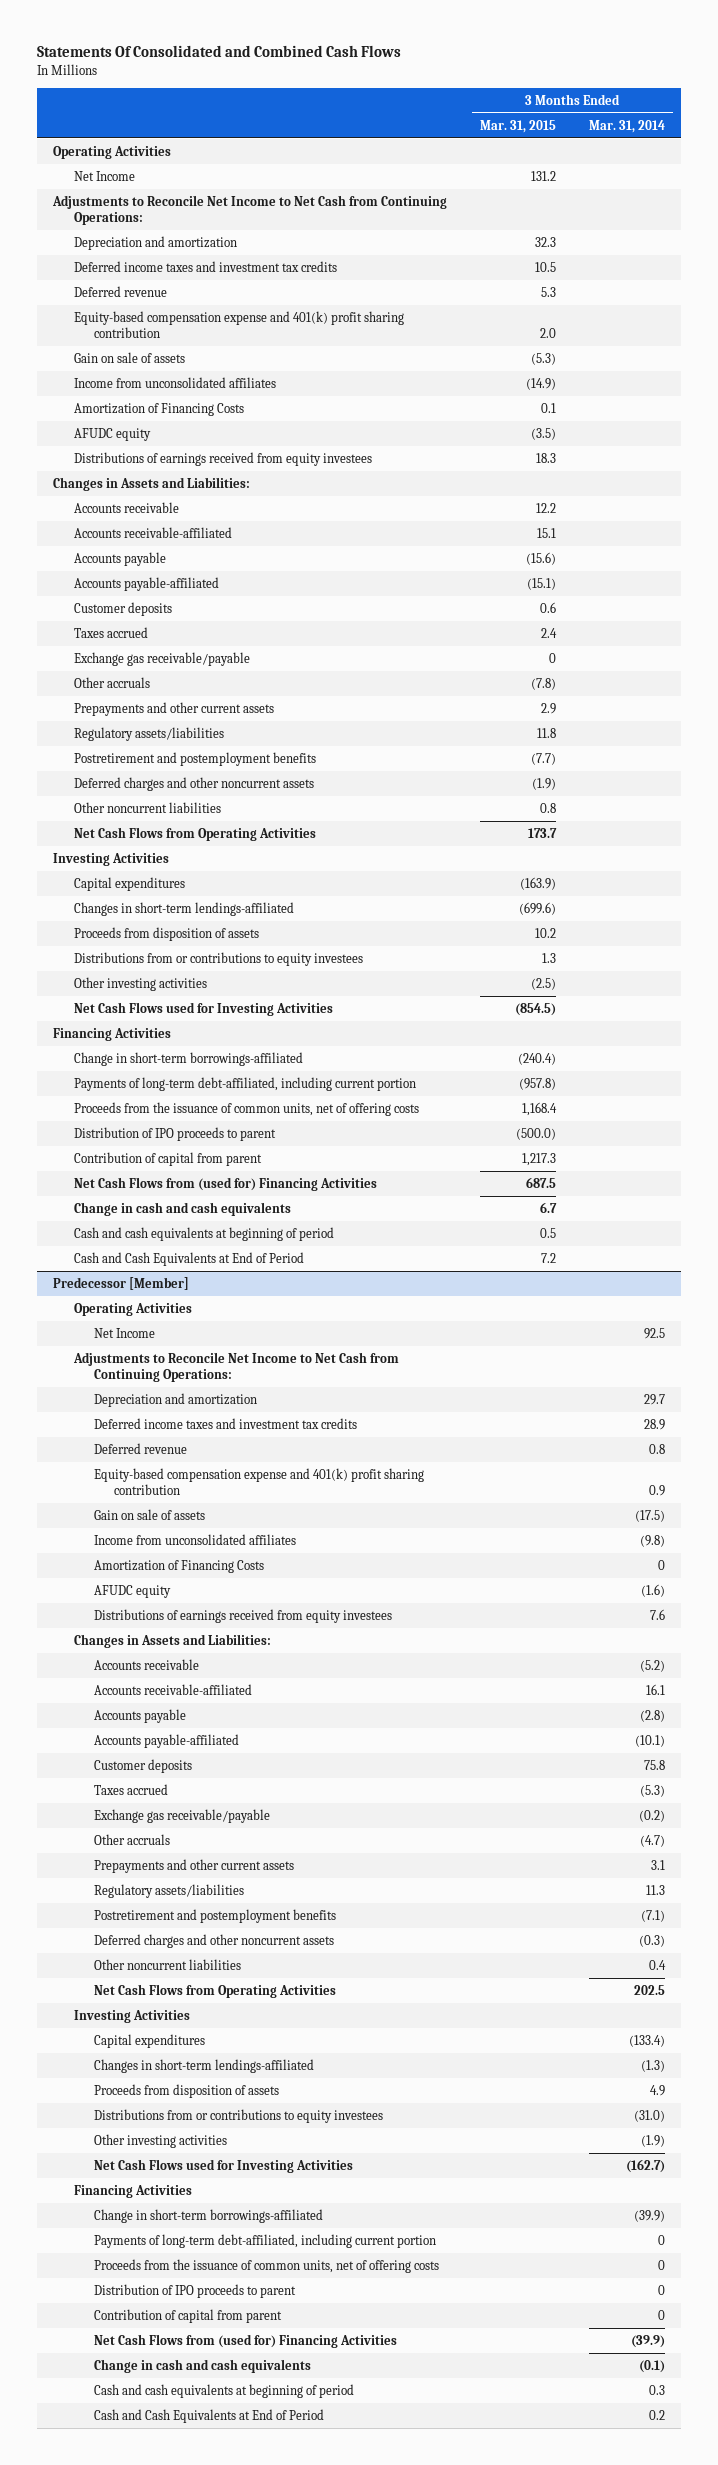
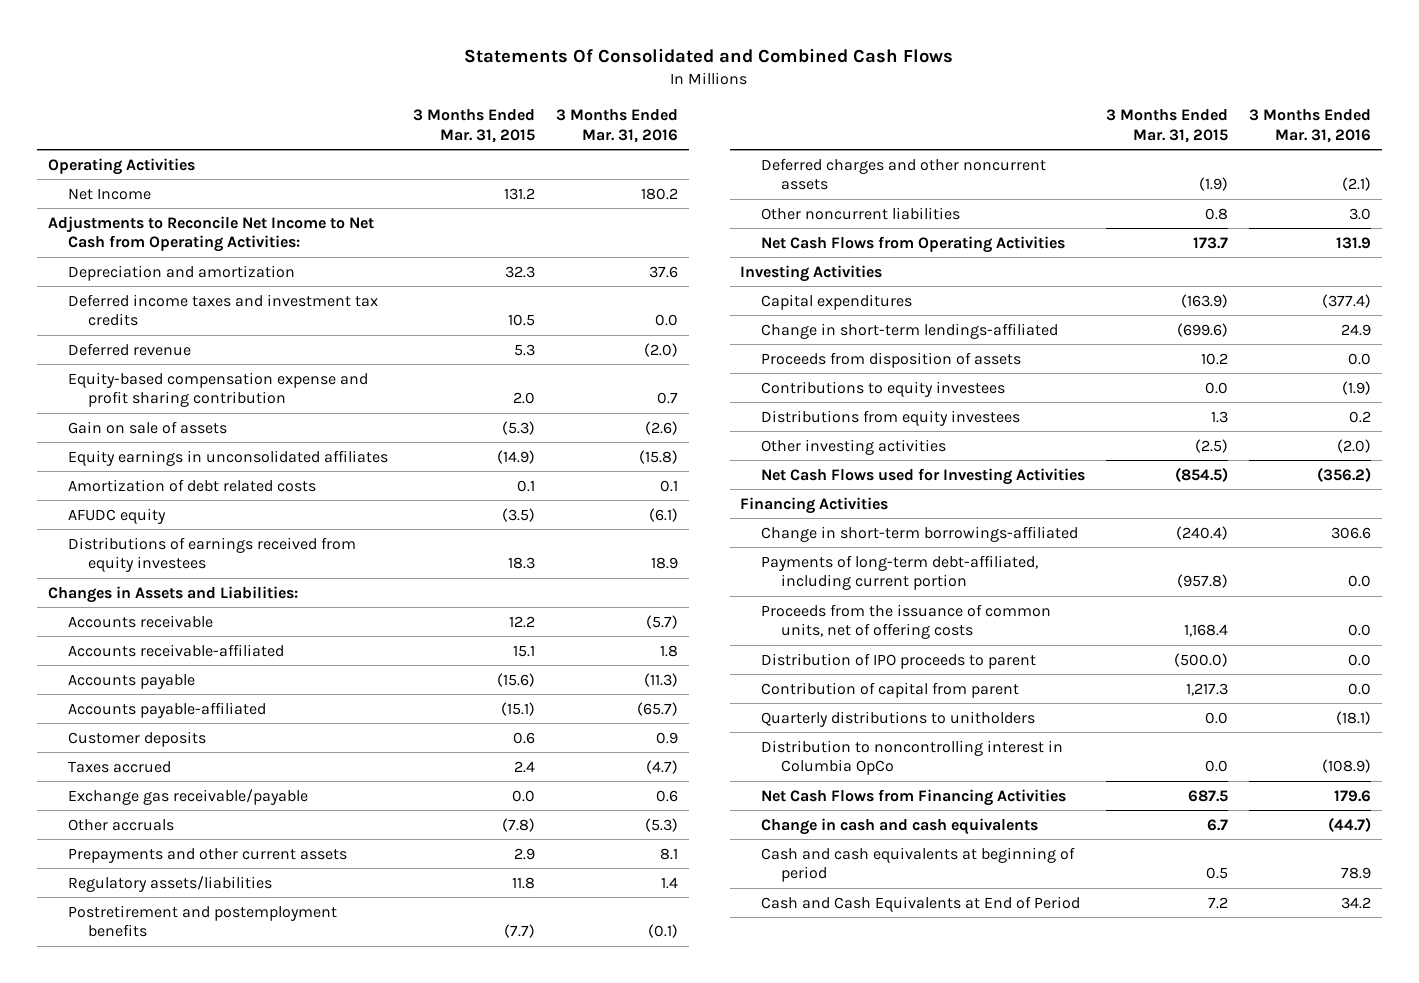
[588,119,665,133] Mar. 31, 2014 -> none
none -> [556,109,679,143] 3 Months Ended Mar. 31, 2016
[52,194,448,226] Adjustments to Reconcile Net Income to Net Cash from Continuing Operations: -> [47,215,374,253] Adjustments to Reconcile Net Income to Net Cash from Operating Activities:
[73,310,404,339] Equity-based compensation expense and 401(k) profit sharing contribution -> [67,371,368,408] Equity-based compensation expense and profit sharing contribution
[73,376,276,388] Income from unconsolidated affiliates -> [67,449,388,466] Equity earnings in unconsolidated affiliates
[73,402,244,416] Amortization of Financing Costs -> [67,478,316,492] Amortization of debt related costs
[548,652,556,663] 0 -> [512,789,536,802] 0.0
[73,901,294,916] Changes in short-term lendings-affiliated -> [760,322,1058,339] Change in short-term lendings-affiliated
[73,951,363,966] Distributions from or contributions to equity investees -> [760,380,1005,397] Contributions to equity investees
[541,952,556,963] 1.3 -> [1204,381,1228,394] 0.0
none -> [760,409,1020,426] Distributions from equity investees
none -> [760,710,1035,727] Quarterly distributions to unitholders
none -> [760,739,1063,776] Distribution to noncontrolling interest in Columbia OpCo
[73,1176,377,1191] Net Cash Flows from (used for) Financing Activities -> [760,788,1066,806] Net Cash Flows from Financing Activities
[53,1276,190,1290] Predecessor [Member] -> none
[73,1302,192,1316] Operating Activities -> none
[94,1327,156,1338] Net Income -> none
[72,1351,399,1383] Adjustments to Reconcile Net Income to Net Cash from Continuing Operations: -> none
[94,1392,258,1407] Depreciation and amortization -> none
[94,1417,358,1429] Deferred income taxes and investment tax credits -> none
[94,1442,188,1454] Deferred revenue -> none
[94,1467,425,1496] Equity-based compensation expense and 401(k) profit sharing contribution -> none
[94,1508,206,1520] Gain on sale of assets -> none
[94,1533,297,1545] Income from unconsolidated affiliates -> none
[94,1559,265,1573] Amortization of Financing Costs -> none
[94,1584,172,1598] AFUDC equity -> none
[94,1608,393,1623] Distributions of earnings received from equity investees -> none
[73,1633,271,1648] Changes in Assets and Liabilities: -> none
[94,1658,200,1670] Accounts receivable -> none
[94,1683,253,1695] Accounts receivable-affiliated -> none
[94,1708,187,1723] Accounts payable -> none
[94,1733,240,1748] Accounts payable-affiliated -> none
[94,1758,193,1773] Customer deposits -> none
[94,1783,169,1795] Taxes accrued -> none
[94,1808,271,1823] Exchange gas receivable/payable -> none
[94,1833,171,1845] Other accruals -> none
[94,1858,295,1873] Prepayments and other current assets -> none
[94,1883,245,1898] Regulatory assets/liabilities -> none
[94,1908,337,1923] Postretirement and postemployment benefits -> none
[94,1933,335,1948] Deferred charges and other noncurrent assets -> none
[94,1958,242,1970] Other noncurrent liabilities -> none
[94,1983,337,1998] Net Cash Flows from Operating Activities -> none
[73,2009,190,2023] Investing Activities -> none
[94,2033,206,2048] Capital expenditures -> none
[94,2058,315,2073] Changes in short-term lendings-affiliated -> none
[94,2083,280,2098] Proceeds from disposition of assets -> none
[94,2108,384,2123] Distributions from or contributions to equity investees -> none
[94,2133,228,2148] Other investing activities -> none
[94,2158,354,2173] Net Cash Flows used for Investing Activities -> none
[73,2184,192,2198] Financing Activities -> none
[94,2208,324,2223] Change in short-term borrowings-affiliated -> none
[94,2233,437,2248] Payments of long-term debt-affiliated, including current portion -> none
[94,2258,440,2273] Proceeds from the issuance of common units, net of offering costs -> none
[94,2283,297,2298] Distribution of IPO proceeds to parent -> none
[94,2308,283,2323] Contribution of capital from parent -> none
[94,2333,398,2348] Net Cash Flows from (used for) Financing Activities -> none
[94,2358,312,2373] Change in cash and cash equivalents -> none
[94,2383,355,2398] Cash and cash equivalents at beginning of period -> none
[94,2408,325,2423] Cash and Cash Equivalents at End of Period -> none

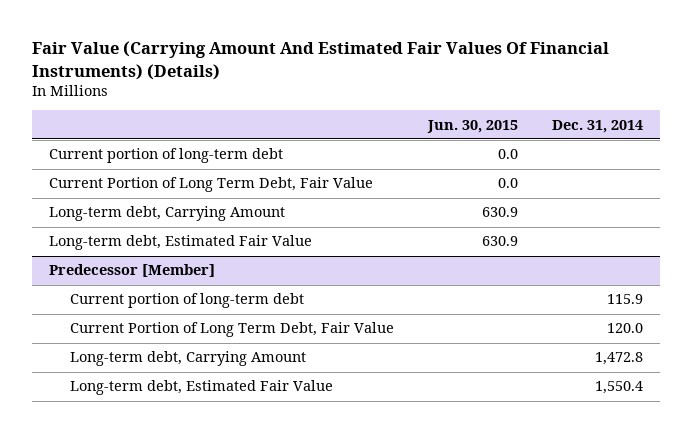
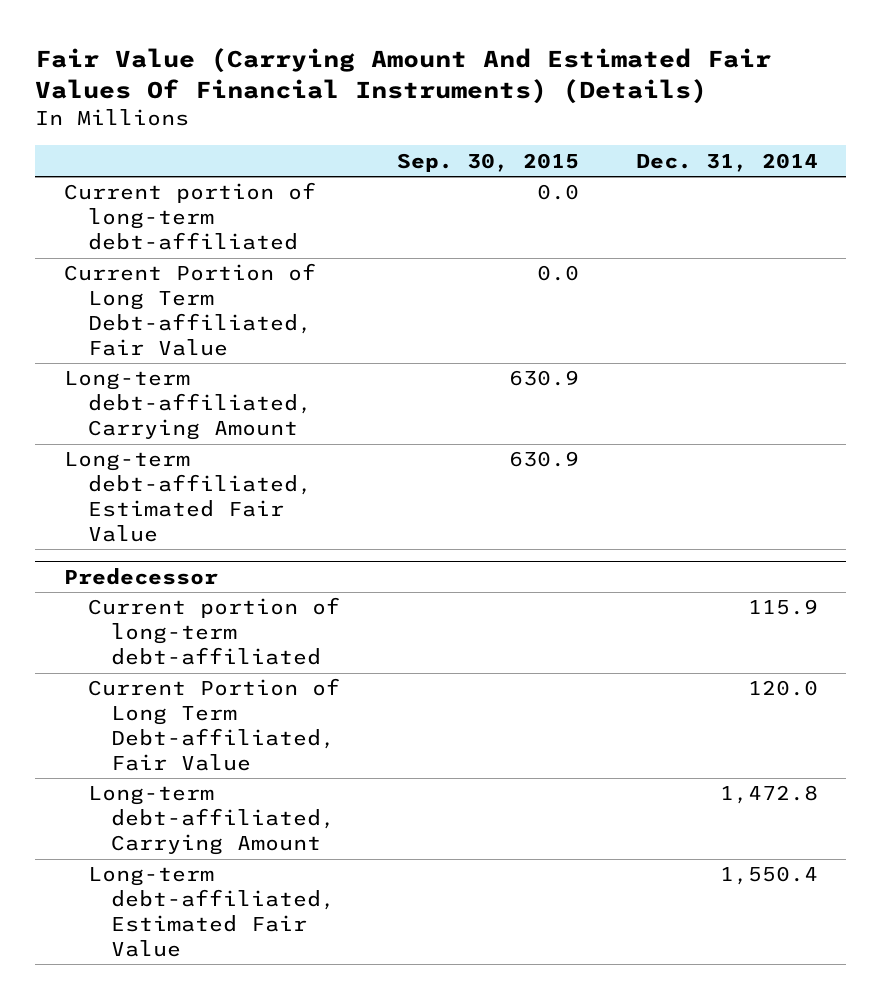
[427,119,519,133] Jun. 30, 2015 -> none
none -> [396,152,579,172] Sep. 30, 2015
[49,148,284,164] Current portion of long-term debt -> [63,182,316,251] Current portion of long-term debt-affiliated
[49,177,374,193] Current Portion of Long Term Debt, Fair Value -> [63,263,316,356] Current Portion of Long Term Debt-affiliated, Fair Value
[49,206,286,222] Long-term debt, Carrying Amount -> [63,371,312,441] Long-term debt-affiliated, Carrying Amount
[49,235,313,251] Long-term debt, Estimated Fair Value -> [63,452,312,542] Long-term debt-affiliated, Estimated Fair Value
[49,264,216,278] Predecessor [Member] -> [63,567,218,585] Predecessor
[70,293,305,309] Current portion of long-term debt -> [87,597,340,666] Current portion of long-term debt-affiliated
[70,322,395,338] Current Portion of Long Term Debt, Fair Value -> [87,678,340,771] Current Portion of Long Term Debt-affiliated, Fair Value
[70,351,307,367] Long-term debt, Carrying Amount -> [87,786,336,856] Long-term debt-affiliated, Carrying Amount
[70,380,334,396] Long-term debt, Estimated Fair Value -> [87,867,336,957] Long-term debt-affiliated, Estimated Fair Value

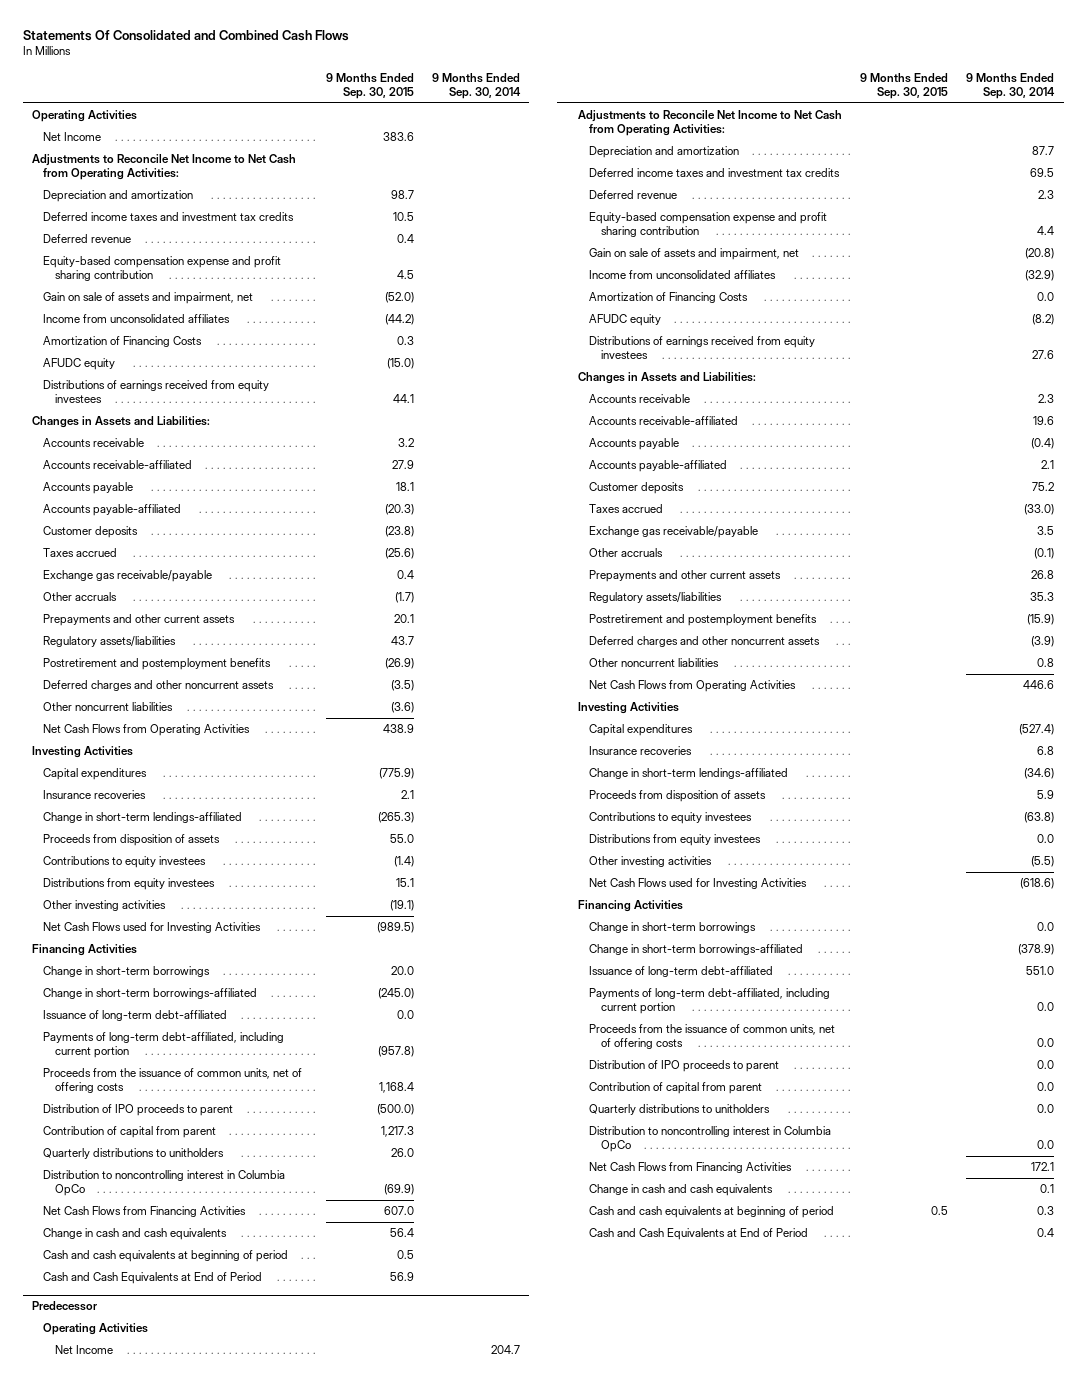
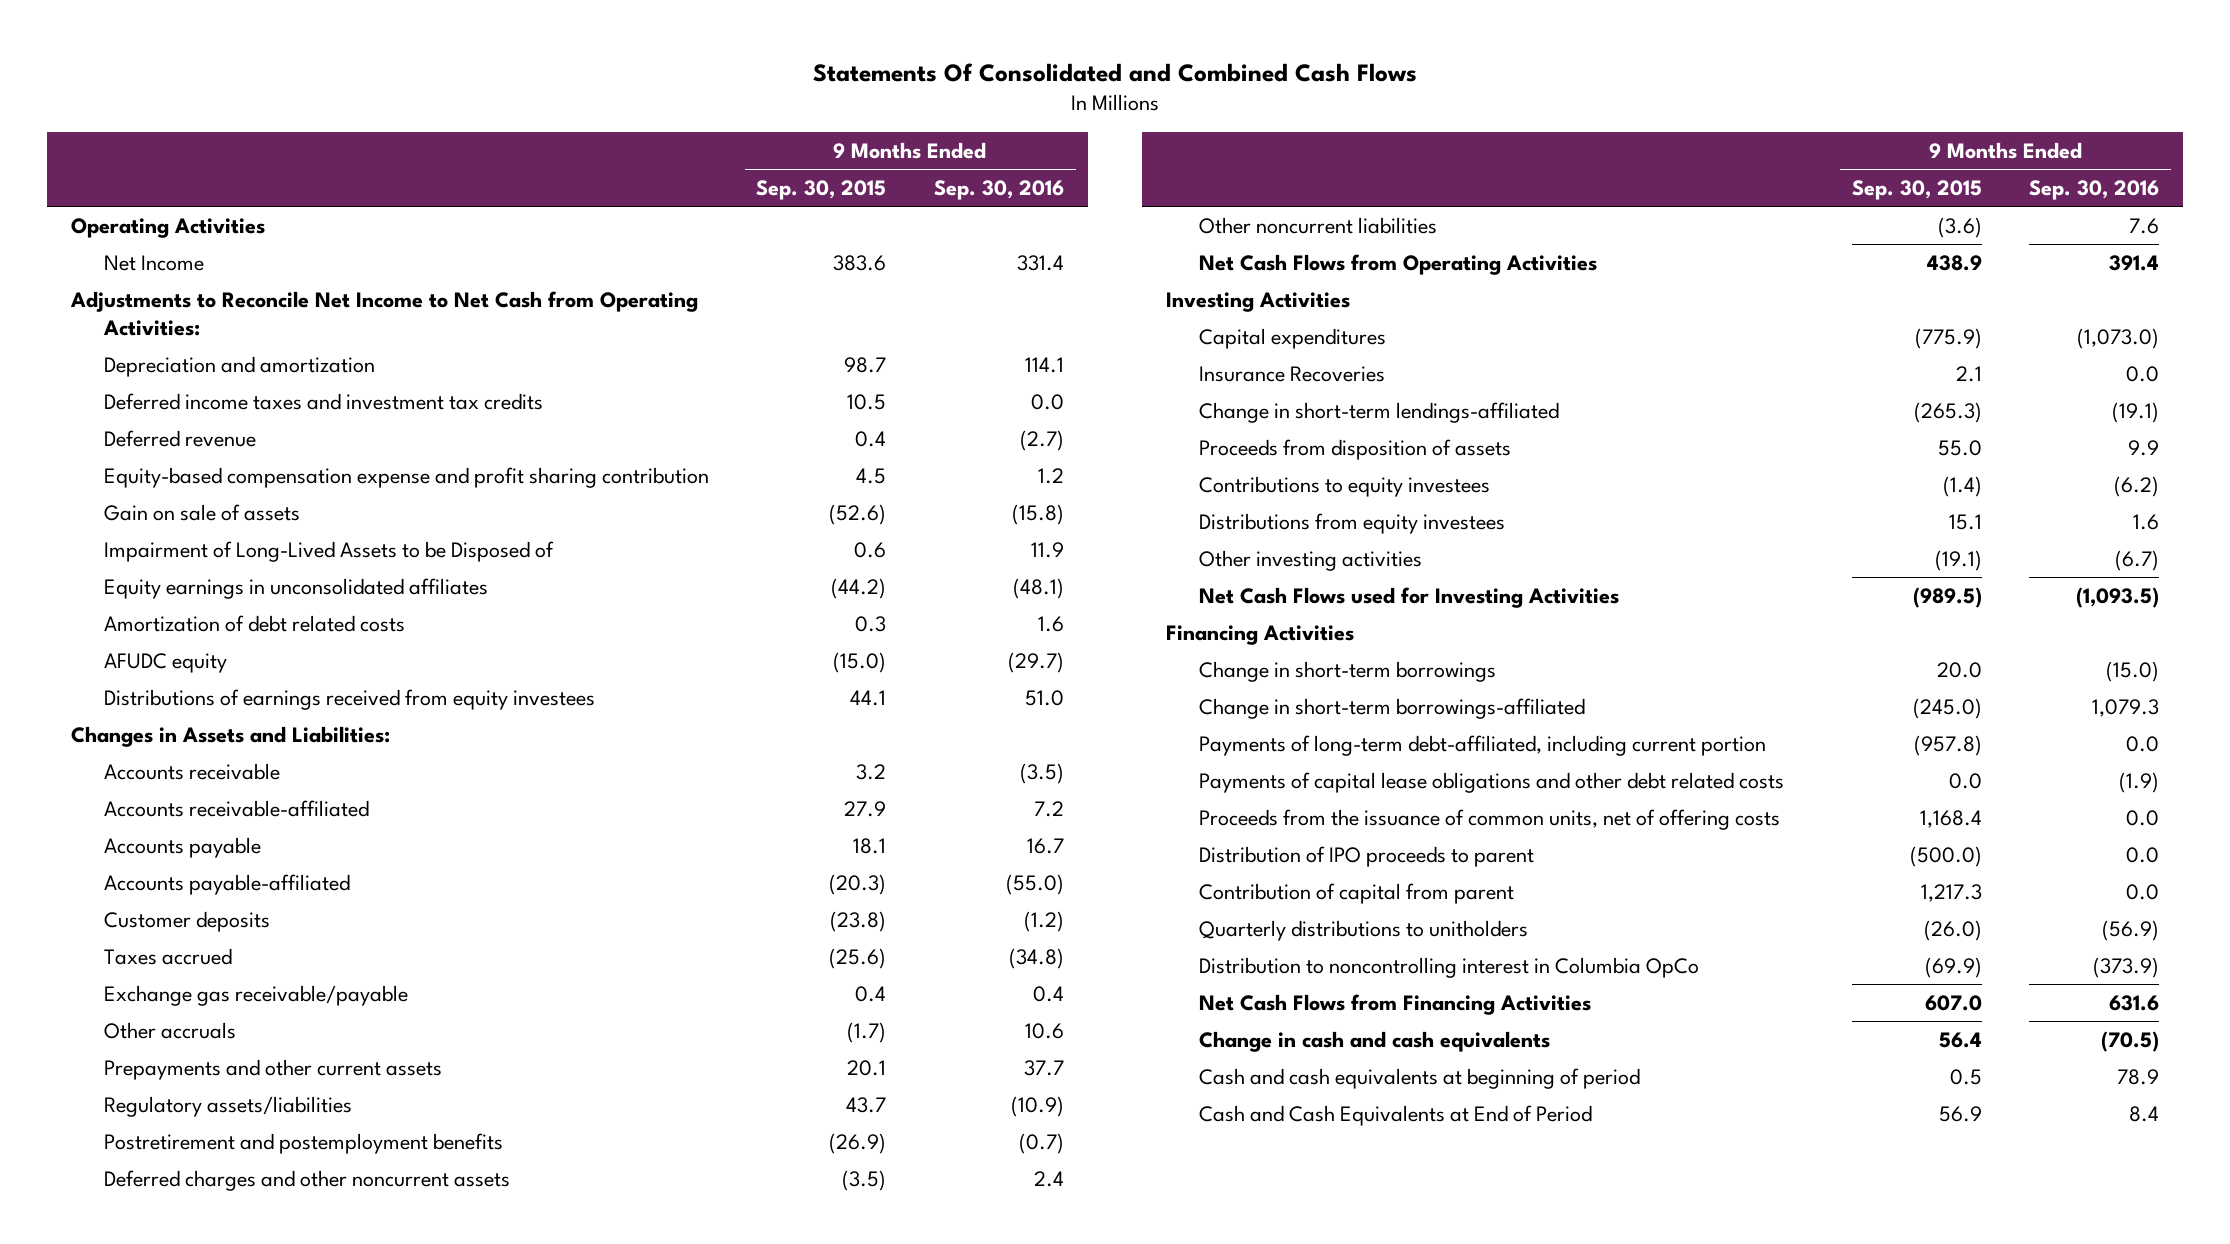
[431,72,521,99] 9 Months Ended Sep. 30, 2014 -> none
none -> [933,180,1064,201] Sep. 30, 2016
[43,291,254,304] Gain on sale of assets and impairment, net -> [103,503,300,521] Gain on sale of assets
[384,291,414,303] (52.0) -> [829,503,887,525] (52.6)
none -> [103,540,554,562] Impairment of Long-Lived Assets to be Disposed of
[43,313,231,323] Income from unconsolidated affiliates -> [103,577,488,599] Equity earnings in unconsolidated affiliates
[43,335,203,347] Amortization of Financing Costs -> [103,614,405,632] Amortization of debt related costs
[43,789,147,799] Insurance recoveries -> [1199,365,1386,382] Insurance Recoveries
[43,1009,228,1021] Issuance of long-term debt-affiliated -> none
none -> [1199,771,1785,793] Payments of capital lease obligations and other debt related costs
[390,1147,414,1157] 26.0 -> [1923,919,1982,941] (26.0)
[31,1301,97,1312] Predecessor -> none
[43,1322,149,1335] Operating Activities -> none
[54,1344,113,1354] Net Income -> none
[577,109,842,137] Adjustments to Reconcile Net Income to Net Cash from Operating Activities: -> none
[589,145,740,158] Depreciation and amortization -> none
[589,167,841,177] Deferred income taxes and investment tax credits -> none
[589,189,678,199] Deferred revenue -> none
[589,211,828,238] Equity-based compensation expense and profit sharing contribution -> none
[589,247,800,260] Gain on sale of assets and impairment, net -> none
[589,269,777,279] Income from unconsolidated affiliates -> none
[589,291,749,303] Amortization of Financing Costs -> none
[589,313,662,326] AFUDC equity -> none
[589,335,816,360] Distributions of earnings received from equity investees -> none
[577,371,756,384] Changes in Assets and Liabilities: -> none
[589,393,691,403] Accounts receivable -> none
[589,415,739,425] Accounts receivable-affiliated -> none
[589,437,680,450] Accounts payable -> none
[589,459,728,472] Accounts payable-affiliated -> none
[589,481,685,494] Customer deposits -> none
[589,503,664,513] Taxes accrued -> none
[589,525,759,538] Exchange gas receivable/payable -> none
[589,547,664,557] Other accruals -> none
[589,569,782,582] Prepayments and other current assets -> none
[589,591,723,603] Regulatory assets/liabilities -> none
[589,613,818,626] Postretirement and postemployment benefits -> none
[589,635,821,647] Deferred charges and other noncurrent assets -> none
[589,657,720,667] Other noncurrent liabilities -> none
[589,679,797,692] Net Cash Flows from Operating Activities -> none
[577,701,679,714] Investing Activities -> none
[589,723,694,736] Capital expenditures -> none
[589,745,693,755] Insurance recoveries -> none
[589,767,789,779] Change in short-term lendings-affiliated -> none
[589,789,767,802] Proceeds from disposition of assets -> none
[589,811,753,824] Contributions to equity investees -> none
[589,833,762,846] Distributions from equity investees -> none
[589,855,713,867] Other investing activities -> none
[589,877,808,889] Net Cash Flows used for Investing Activities -> none
[577,899,683,912] Financing Activities -> none
[589,921,757,933] Change in short-term borrowings -> none
[589,943,804,955] Change in short-term borrowings-affiliated -> none
[589,965,774,977] Issuance of long-term debt-affiliated -> none
[589,987,831,1015] Payments of long-term debt-affiliated, including current portion -> none
[589,1023,836,1050] Proceeds from the issuance of common units, net of offering costs -> none
[589,1059,780,1072] Distribution of IPO proceeds to parent -> none
[589,1081,763,1094] Contribution of capital from parent -> none
[589,1103,771,1115] Quarterly distributions to unitholders -> none
[589,1125,832,1153] Distribution to noncontrolling interest in Columbia OpCo -> none
[589,1161,793,1173] Net Cash Flows from Financing Activities -> none
[589,1183,774,1196] Change in cash and cash equivalents -> none
[589,1205,835,1218] Cash and cash equivalents at beginning of period -> none
[589,1227,809,1240] Cash and Cash Equivalents at End of Period -> none

